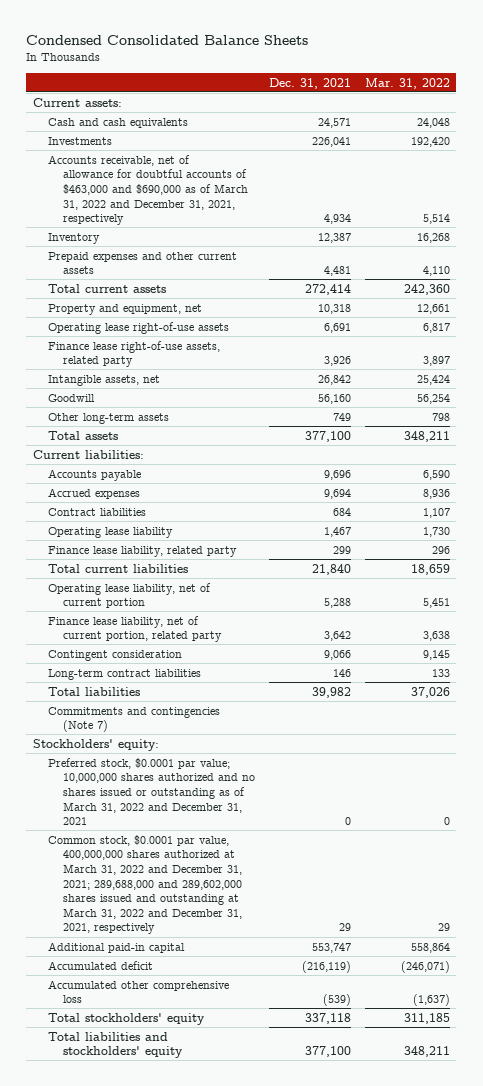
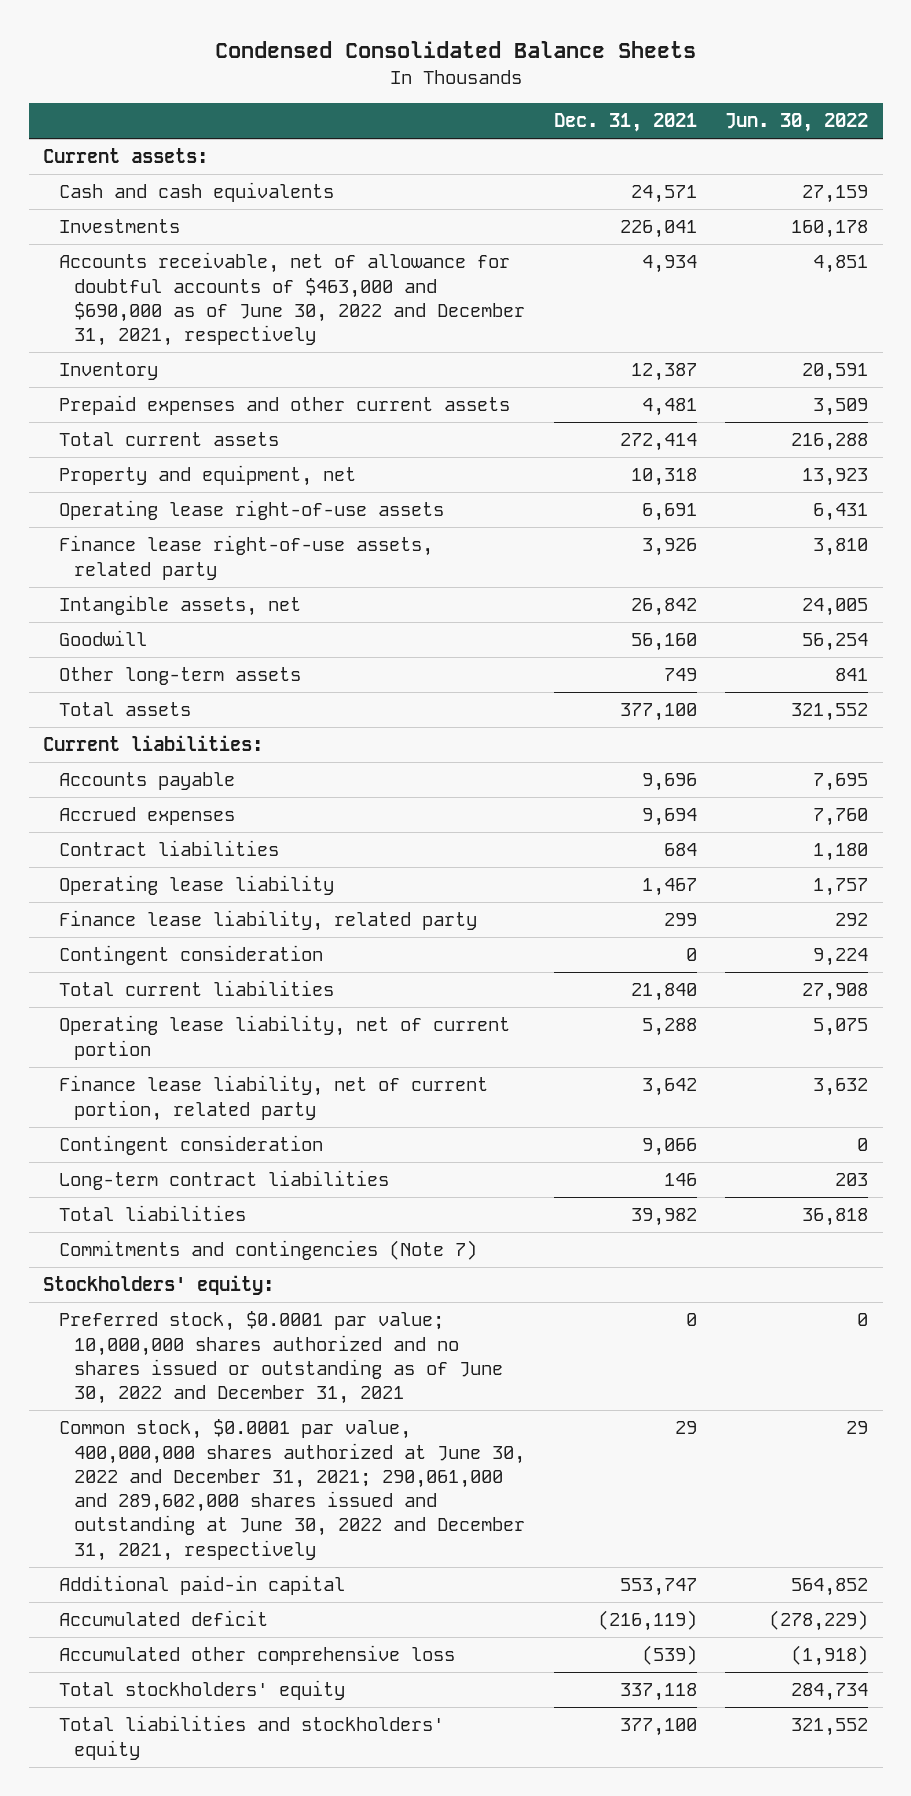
[364,77,450,89] Mar. 31, 2022 -> none
none -> [725,112,869,132] Jun. 30, 2022
[48,154,249,226] Accounts receivable, net of allowance for doubtful accounts of $463,000 and $690,000 as of March 31, 2022 and December 31, 2021, respectively -> [58,252,526,347] Accounts receivable, net of allowance for doubtful accounts of $463,000 and $690,000 as of June 30, 2022 and December 31, 2021, respectively
none -> [58,945,323,966] Contingent consideration
[48,757,256,826] Preferred stock, $0.0001 par value; 10,000,000 shares authorized and no shares issued or outstanding as of March 31, 2022 and December 31, 2021 -> [58,1311,504,1405] Preferred stock, $0.0001 par value; 10,000,000 shares authorized and no shares issued or outstanding as of June 30, 2022 and December 31, 2021
[48,834,243,935] Common stock, $0.0001 par value, 400,000,000 shares authorized at March 31, 2022 and December 31, 2021; 289,688,000 and 289,602,000 shares issued and outstanding at March 31, 2022 and December 31, 2021, respectively -> [58,1419,526,1561] Common stock, $0.0001 par value, 400,000,000 shares authorized at June 30, 2022 and December 31, 2021; 290,061,000 and 289,602,000 shares issued and outstanding at June 30, 2022 and December 31, 2021, respectively

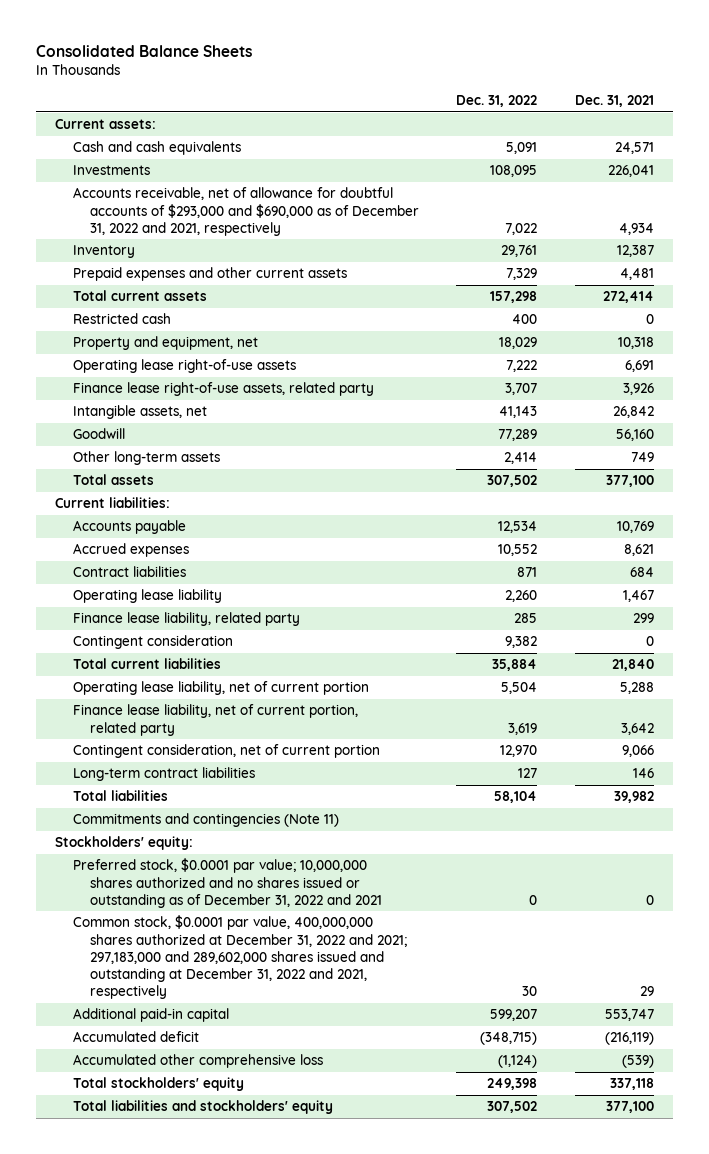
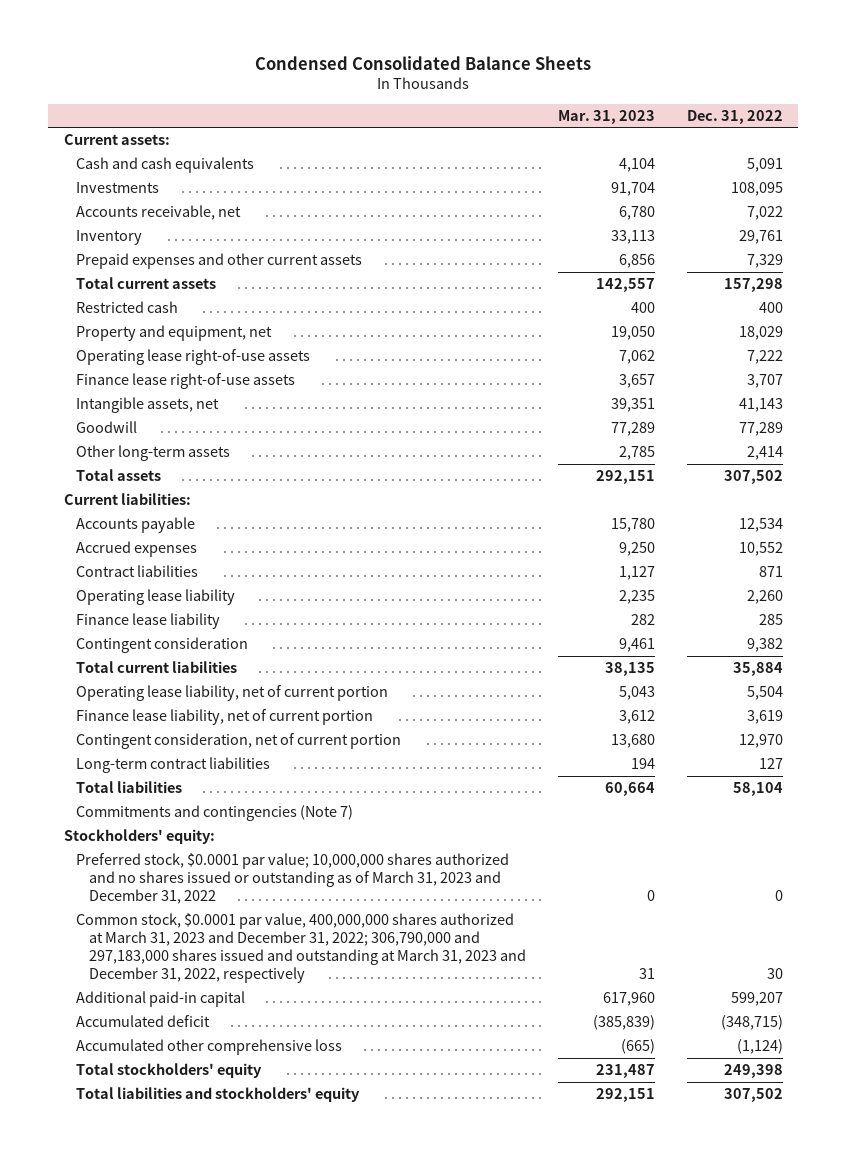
[36,45,253,58] Consolidated Balance Sheets -> [255,56,592,71] Condensed Consolidated Balance Sheets
[574,95,654,108] Dec. 31, 2021 -> none
none -> [557,109,655,124] Mar. 31, 2023
[72,187,420,236] Accounts receivable, net of allowance for doubtful accounts of $293,000 and $690,000 as of December 31, 2022 and 2021, respectively -> [76,204,242,220] Accounts receivable, net
[72,382,374,397] Finance lease right-of-use assets, related party -> [76,372,296,389] Finance lease right-of-use assets
[72,612,300,627] Finance lease liability, related party -> [76,612,221,629] Finance lease liability
[72,704,358,736] Finance lease liability, net of current portion, related party -> [76,708,374,725] Finance lease liability, net of current portion
[72,813,339,828] Commitments and contingencies (Note 11) -> [76,804,354,821] Commitments and contingencies (Note 7)
[72,858,383,908] Preferred stock, $0.0001 par value; 10,000,000 shares authorized and no shares issued or outstanding as of December 31, 2022 and 2021 -> [76,852,510,905] Preferred stock, $0.0001 par value; 10,000,000 shares authorized and no shares issued or outstanding as of March 31, 2023 and December 31, 2022
[72,915,408,1000] Common stock, $0.0001 par value, 400,000,000 shares authorized at December 31, 2022 and 2021; 297,183,000 and 289,602,000 shares issued and outstanding at December 31, 2022 and 2021, respectively -> [76,912,526,984] Common stock, $0.0001 par value, 400,000,000 shares authorized at March 31, 2023 and December 31, 2022; 306,790,000 and 297,183,000 shares issued and outstanding at March 31, 2023 and December 31, 2022, respectively

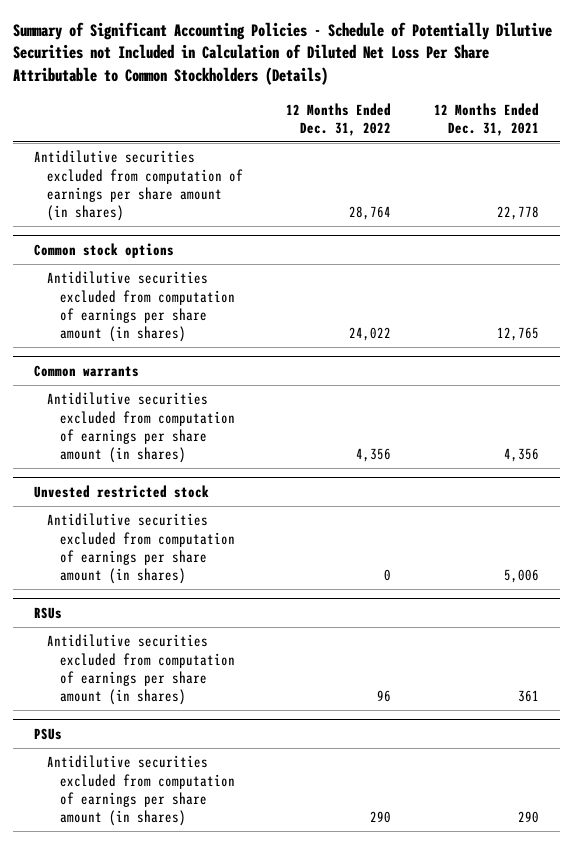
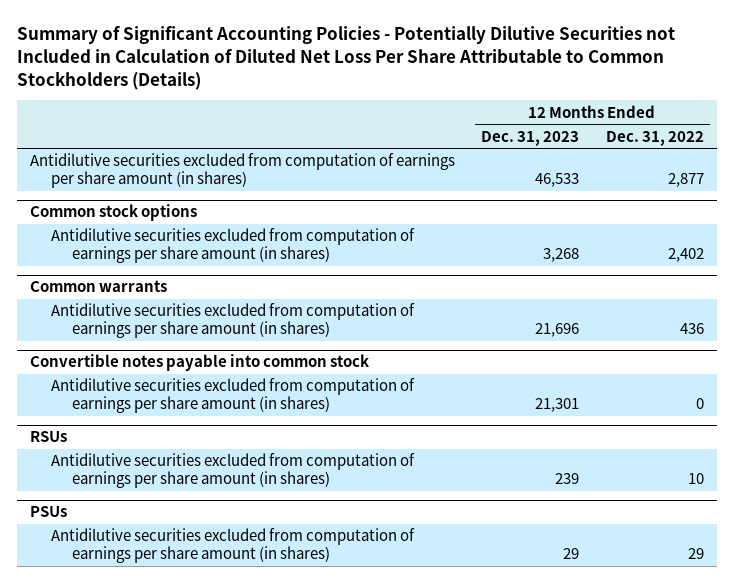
[13,21,553,85] Summary of Significant Accounting Policies - Schedule of Potentially Dilutive Securities not Included in Calculation of Diluted Net Loss Per Share Attributable to Common Stockholders (Details) -> [16,25,675,90] Summary of Significant Accounting Policies - Potentially Dilutive Securities not Included in Calculation of Diluted Net Loss Per Share Attributable to Common Stockholders (Details)
[433,102,539,136] 12 Months Ended Dec. 31, 2021 -> none
none -> [481,130,580,146] Dec. 31, 2023
[348,205,391,220] 28,764 -> [667,173,704,188] 2,877
[348,326,391,341] 24,022 -> [667,248,704,263] 2,402
[34,484,210,498] Unvested restricted stock -> none
[355,447,391,462] 4,356 -> [679,323,704,335] 436
none -> [29,354,369,372] Convertible notes payable into common stock
[376,689,391,702] 96 -> [687,473,704,485] 10
[369,810,391,823] 290 -> [687,548,704,560] 29

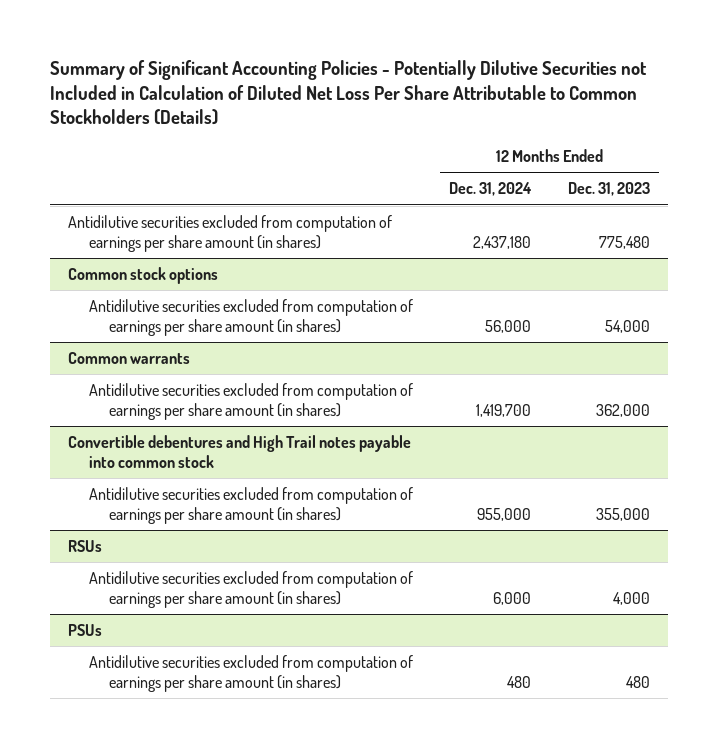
[605,130,704,146] Dec. 31, 2022 -> none
none -> [449,182,533,197] Dec. 31, 2024
[535,173,580,188] 46,533 -> [598,235,650,249] 775,480
[543,248,580,263] 3,268 -> [604,319,650,333] 54,000
[535,323,580,338] 21,696 -> [595,403,650,417] 362,000
[29,354,369,372] Convertible notes payable into common stock -> [68,434,412,468] Convertible debentures and High Trail notes payable into common stock
[535,398,580,413] 21,301 -> [595,507,650,521] 355,000
[555,473,580,485] 239 -> [612,591,650,605] 4,000
[563,548,580,560] 29 -> [625,675,650,688] 480

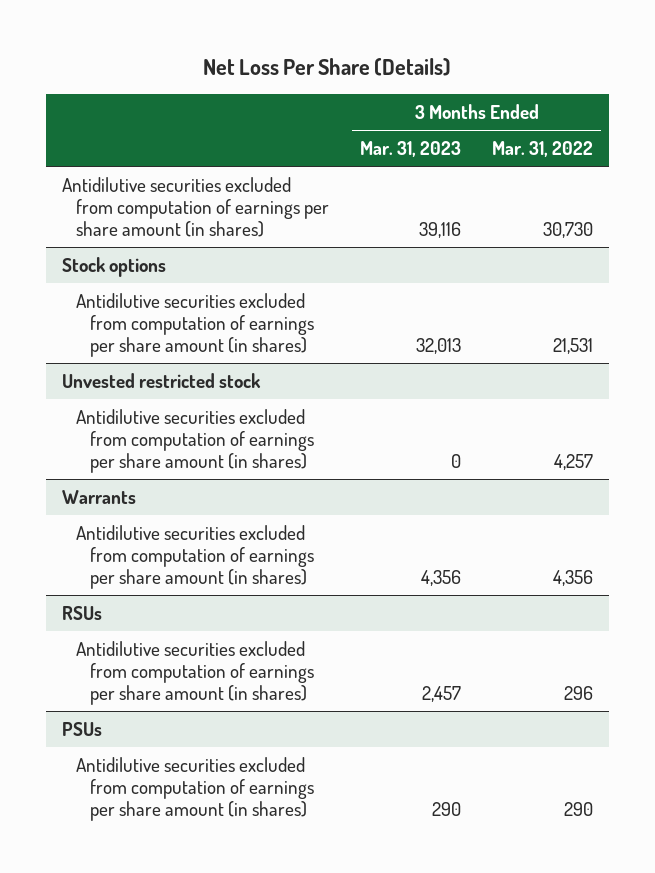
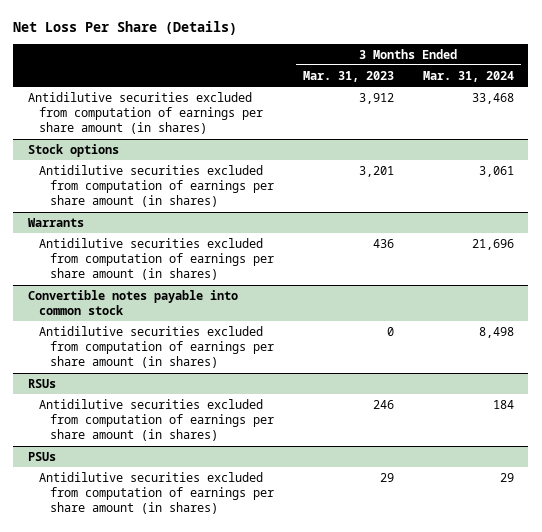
[492,141,594,158] Mar. 31, 2022 -> none
none -> [422,70,514,82] Mar. 31, 2024
[419,222,462,239] 39,116 -> [359,92,395,104] 3,912
[61,372,261,388] Unvested restricted stock -> none
[76,408,315,474] Antidilutive securities excluded from computation of earnings per share amount (in shares) -> none
[416,338,462,355] 32,013 -> [359,165,395,177] 3,201
[421,570,462,587] 4,356 -> [373,238,395,248] 436
none -> [27,289,238,316] Convertible notes payable into common stock
none -> [39,325,275,369] Antidilutive securities excluded from computation of earnings per share amount (in shares)
[422,686,462,703] 2,457 -> [373,399,395,409] 246
[432,802,462,817] 290 -> [380,472,395,482] 29

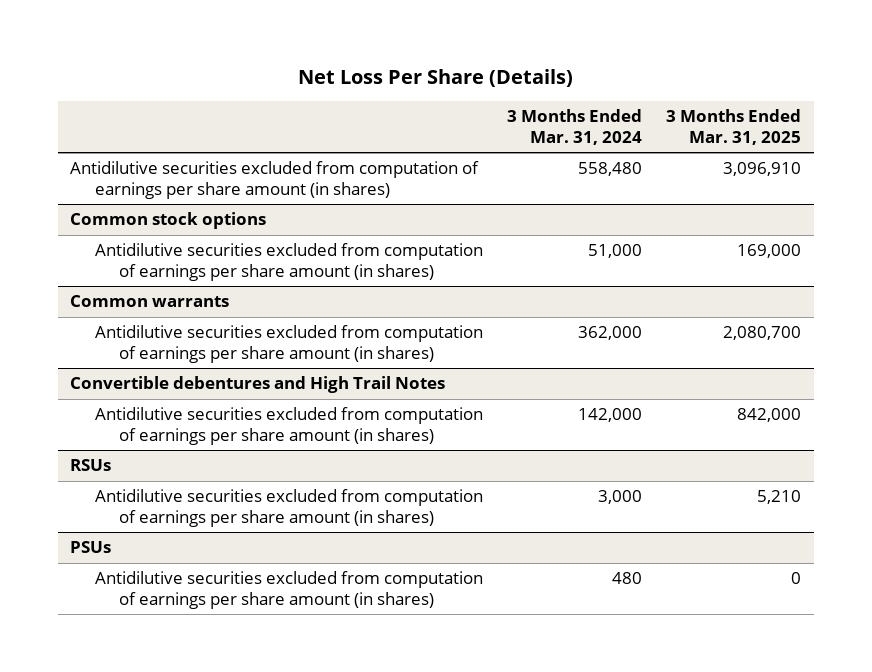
[303,70,395,82] Mar. 31, 2023 -> none
none -> [666,109,802,146] 3 Months Ended Mar. 31, 2025
[471,92,514,104] 33,468 -> [578,162,643,177] 558,480
[27,143,119,157] Stock options -> [70,212,267,230] Common stock options
[478,165,514,177] 3,061 -> [588,244,643,259] 51,000
[27,217,84,227] Warrants -> [70,295,230,308] Common warrants
[471,238,514,250] 21,696 -> [578,326,643,341] 362,000
[27,289,238,316] Convertible notes payable into common stock -> [70,376,446,394] Convertible debentures and High Trail Notes
[478,326,514,338] 8,498 -> [578,408,643,423] 142,000
[492,399,514,409] 184 -> [598,490,643,505] 3,000
[499,472,514,482] 29 -> [612,572,643,585] 480

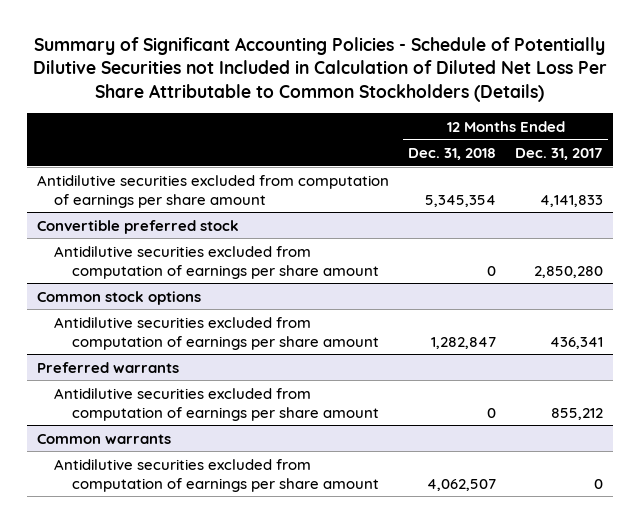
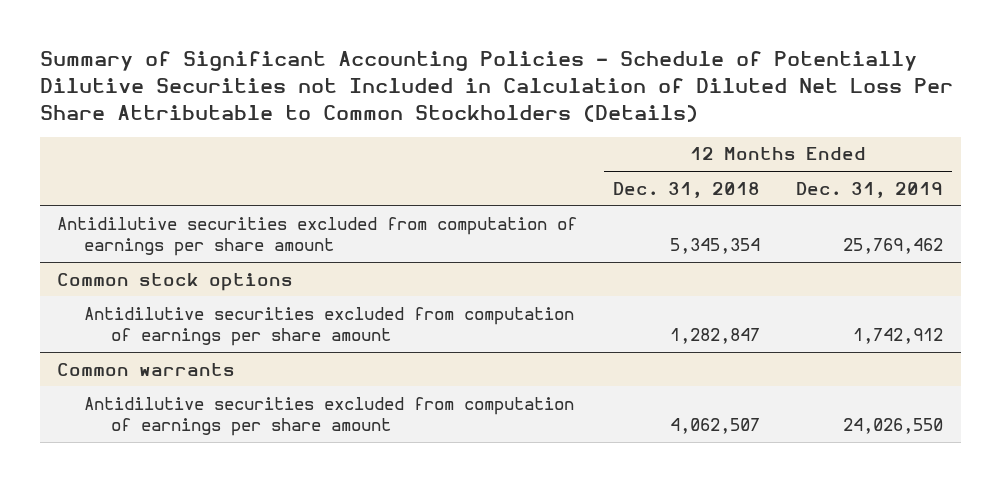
[515,147,604,160] Dec. 31, 2017 -> none
none -> [795,181,943,198] Dec. 31, 2019
[36,219,239,234] Convertible preferred stock -> none
[54,245,380,279] Antidilutive securities excluded from computation of earnings per share amount -> none
[36,361,179,373] Preferred warrants -> none
[54,387,380,421] Antidilutive securities excluded from computation of earnings per share amount -> none

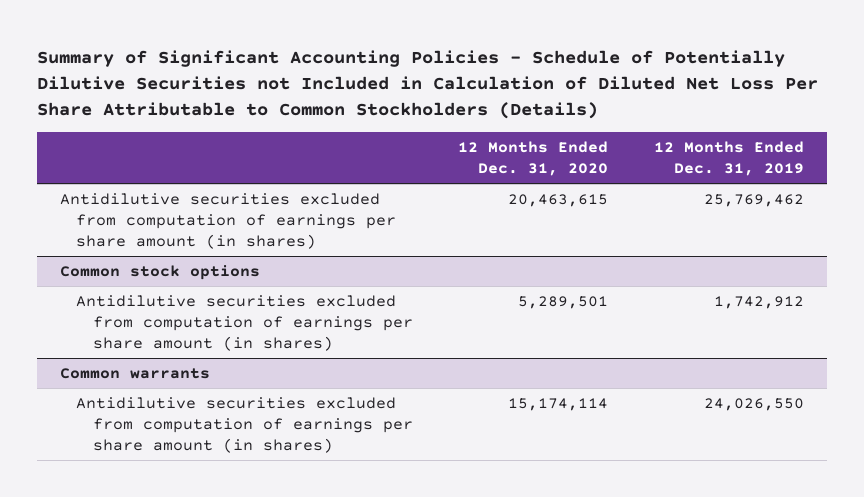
[613,181,761,198] Dec. 31, 2018 -> none
none -> [458,141,609,176] 12 Months Ended Dec. 31, 2020
[57,216,578,257] Antidilutive securities excluded from computation of earnings per share amount -> [60,193,397,249] Antidilutive securities excluded from computation of earnings per share amount (in shares)
[84,306,575,347] Antidilutive securities excluded from computation of earnings per share amount -> [76,295,413,351] Antidilutive securities excluded from computation of earnings per share amount (in shares)
[84,396,575,437] Antidilutive securities excluded from computation of earnings per share amount -> [76,397,413,453] Antidilutive securities excluded from computation of earnings per share amount (in shares)

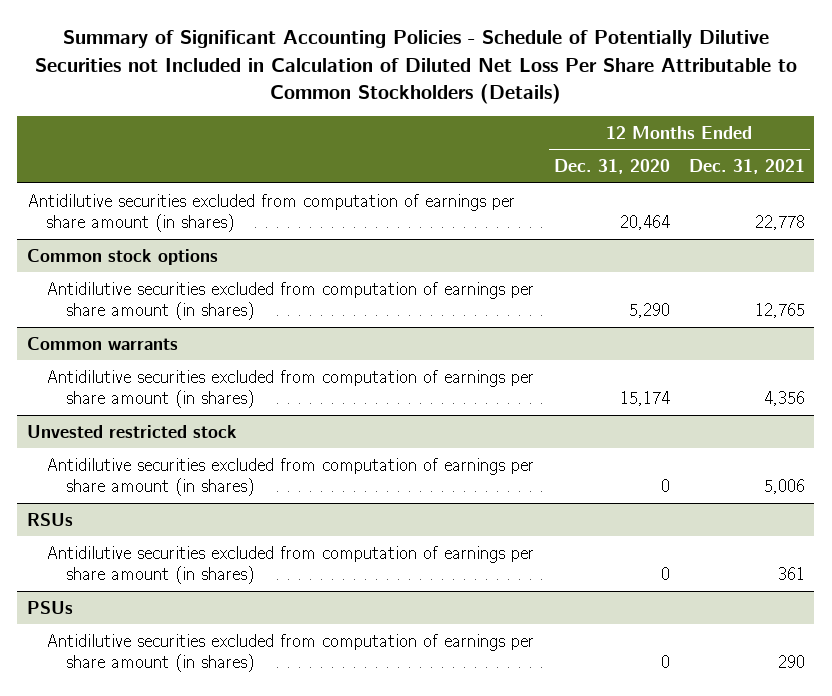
[654,141,805,176] 12 Months Ended Dec. 31, 2019 -> none
none -> [688,159,805,175] Dec. 31, 2021
[508,194,609,208] 20,463,615 -> [619,215,670,231] 20,464
[518,296,609,310] 5,289,501 -> [628,303,670,319] 5,290
[508,398,609,412] 15,174,114 -> [619,391,670,407] 15,174
none -> [27,424,238,438] Unvested restricted stock
none -> [46,457,535,497] Antidilutive securities excluded from computation of earnings per share amount (in shares)
none -> [27,512,74,526] RSUs
none -> [46,545,535,585] Antidilutive securities excluded from computation of earnings per share amount (in shares)
none -> [27,600,74,614] PSUs
none -> [46,633,535,673] Antidilutive securities excluded from computation of earnings per share amount (in shares)

